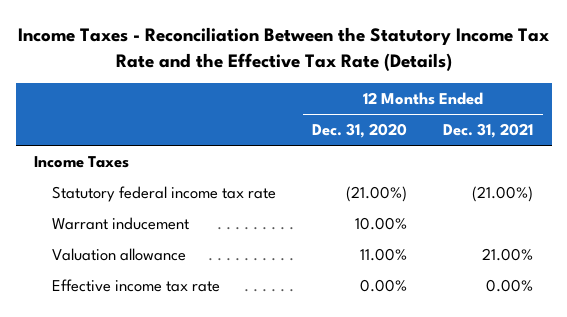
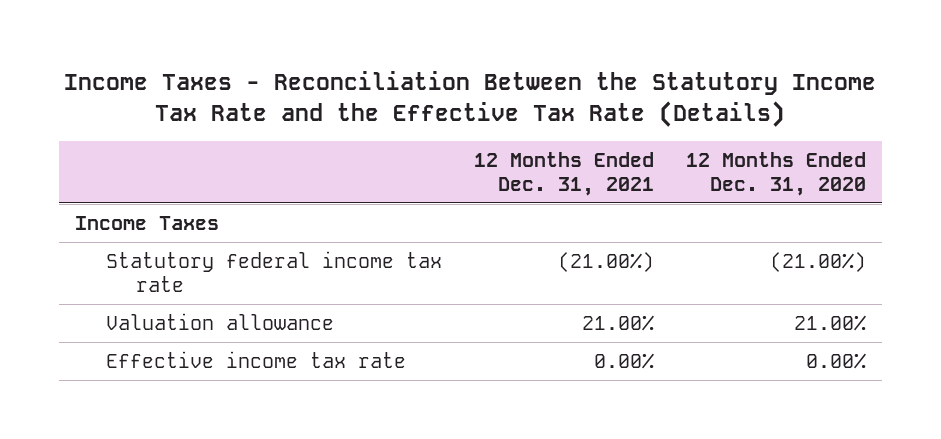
[51,216,189,230] Warrant inducement -> none
[360,247,408,261] 11.00% -> [793,314,866,331] 21.00%

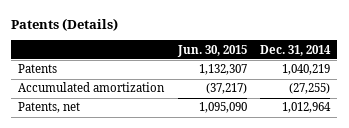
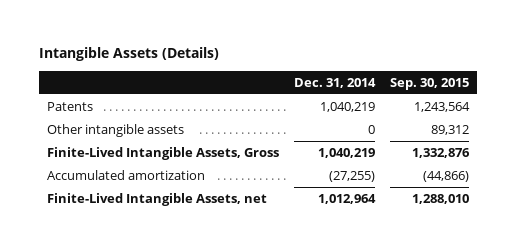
[11,17,119,31] Patents (Details) -> [39,47,220,62] Intangible Assets (Details)
[176,44,247,57] Jun. 30, 2015 -> none
none -> [390,77,470,90] Sep. 30, 2015
none -> [46,123,184,137] Other intangible assets
none -> [46,146,279,160] Finite-Lived Intangible Assets, Gross
[18,102,81,114] Patents, net -> [46,192,267,206] Finite-Lived Intangible Assets, net

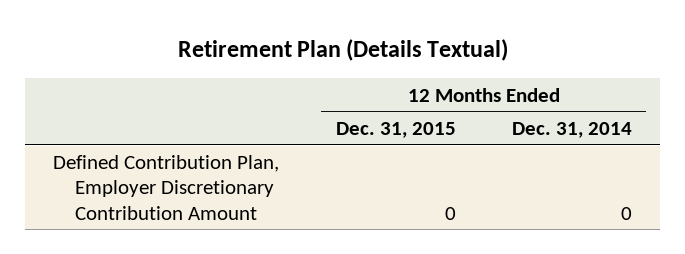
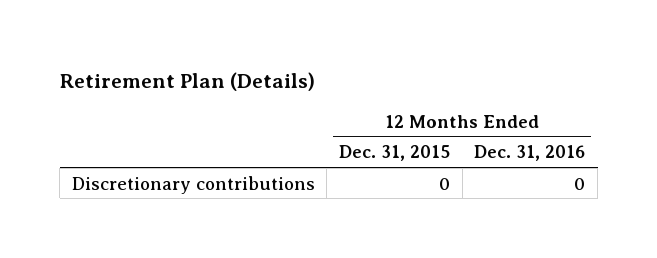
[177,39,508,62] Retirement Plan (Details Textual) -> [59,72,315,92] Retirement Plan (Details)
[511,121,632,138] Dec. 31, 2014 -> none
none -> [474,145,586,162] Dec. 31, 2016
[53,155,280,220] Defined Contribution Plan, Employer Discretionary Contribution Amount -> [71,175,315,194] Discretionary contributions

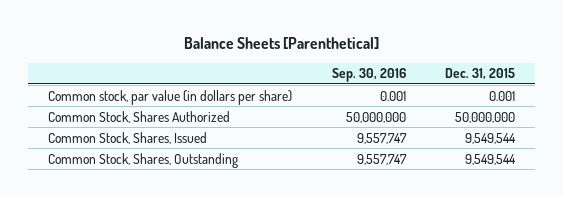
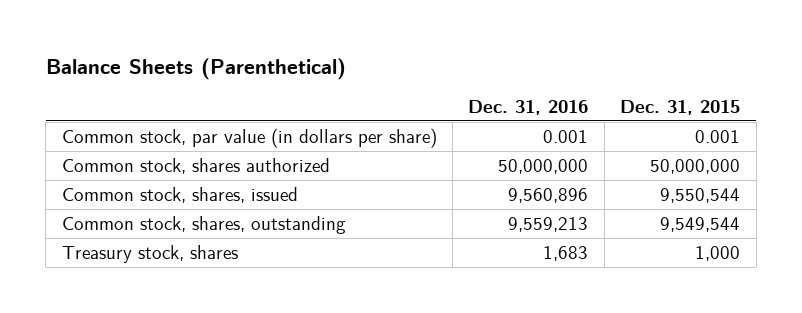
[183,37,379,50] Balance Sheets [Parenthetical] -> [45,58,346,81] Balance Sheets (Parenthetical)
[331,68,406,83] Sep. 30, 2016 -> none
none -> [468,100,589,116] Dec. 31, 2016
[48,110,231,123] Common Stock, Shares Authorized -> [61,157,330,174] Common stock, shares authorized
[48,131,208,144] Common Stock, Shares, Issued -> [61,186,298,203] Common stock, shares, issued
[465,132,517,144] 9,549,544 -> [660,187,741,203] 9,550,544
[48,152,239,168] Common Stock, Shares, Outstanding -> [61,215,346,234] Common stock, shares, outstanding
none -> [61,244,238,263] Treasury stock, shares

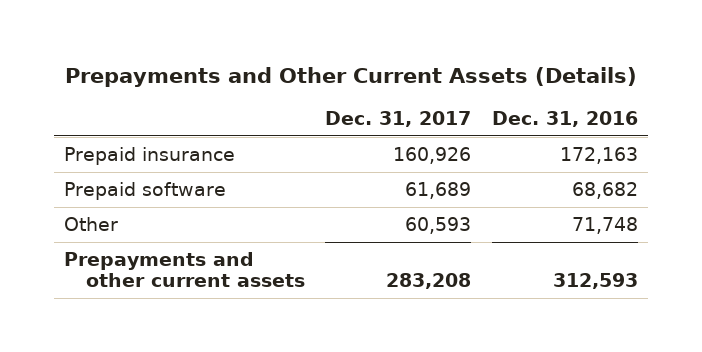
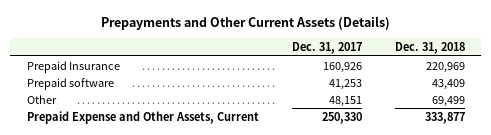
[491,111,638,128] Dec. 31, 2016 -> none
none -> [394,42,465,55] Dec. 31, 2018
[64,147,236,166] Prepaid insurance -> [26,60,120,73] Prepaid Insurance
[405,182,472,200] 61,689 -> [328,78,362,90] 41,253
[405,217,472,235] 60,593 -> [328,95,362,107] 48,151
[64,252,306,288] Prepayments and other current assets -> [26,110,259,124] Prepaid Expense and Other Assets, Current
[386,273,472,290] 283,208 -> [321,111,362,124] 250,330

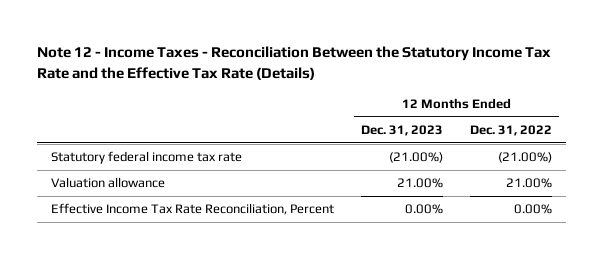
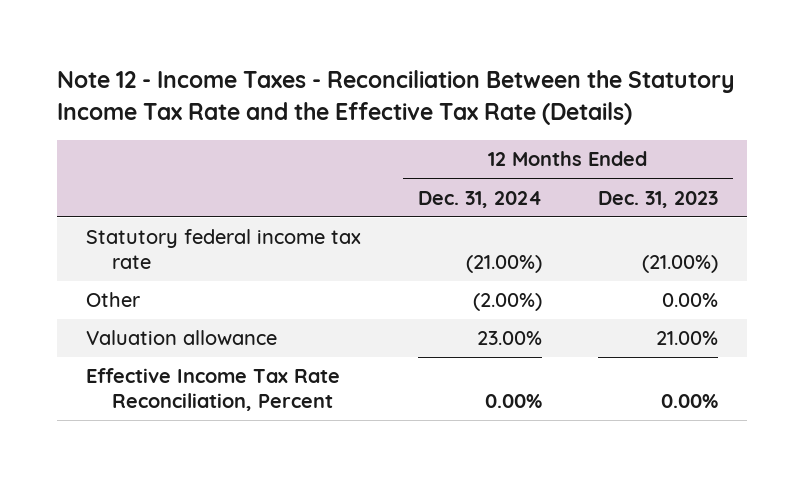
[470,124,553,136] Dec. 31, 2022 -> none
none -> [417,190,542,208] Dec. 31, 2024
none -> [85,292,140,308] Other

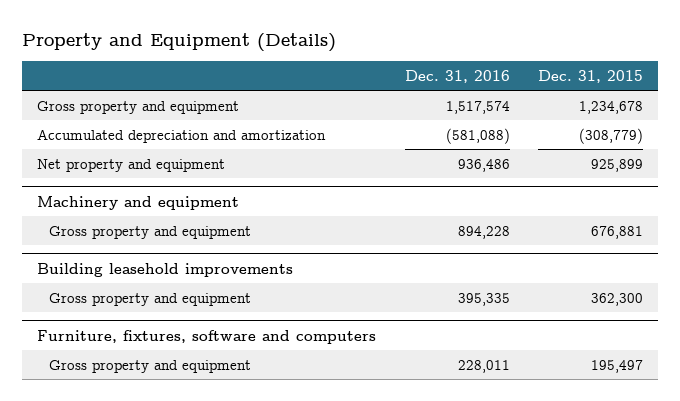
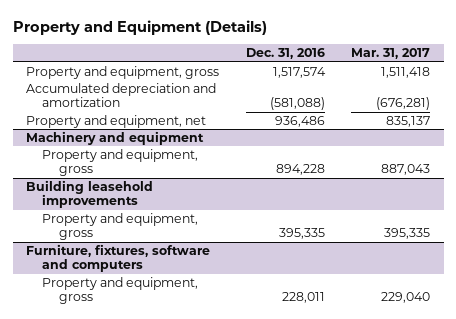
[538,70,644,84] Dec. 31, 2015 -> none
none -> [351,48,431,60] Mar. 31, 2017
[36,100,239,114] Gross property and equipment -> [25,66,219,80] Property and equipment, gross
[36,158,225,172] Net property and equipment -> [25,115,206,129] Property and equipment, net
[48,225,251,239] Gross property and equipment -> [42,149,199,177] Property and equipment, gross
[48,292,251,306] Gross property and equipment -> [42,213,199,241] Property and equipment, gross
[48,359,251,373] Gross property and equipment -> [42,277,199,305] Property and equipment, gross

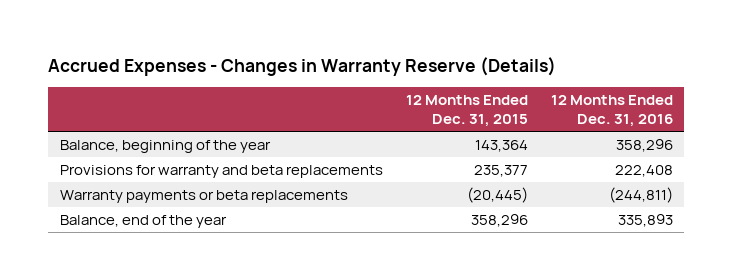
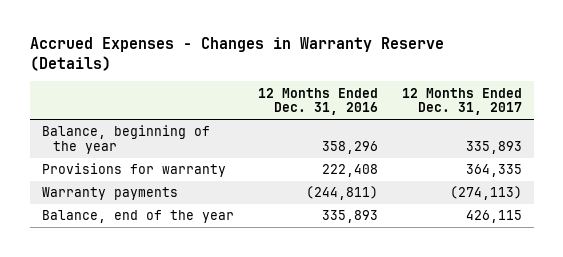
[405,95,528,128] 12 Months Ended Dec. 31, 2015 -> none
none -> [401,87,522,116] 12 Months Ended Dec. 31, 2017
[59,164,383,178] Provisions for warranty and beta replacements -> [41,163,226,178] Provisions for warranty
[59,189,348,203] Warranty payments or beta replacements -> [41,187,178,201] Warranty payments

